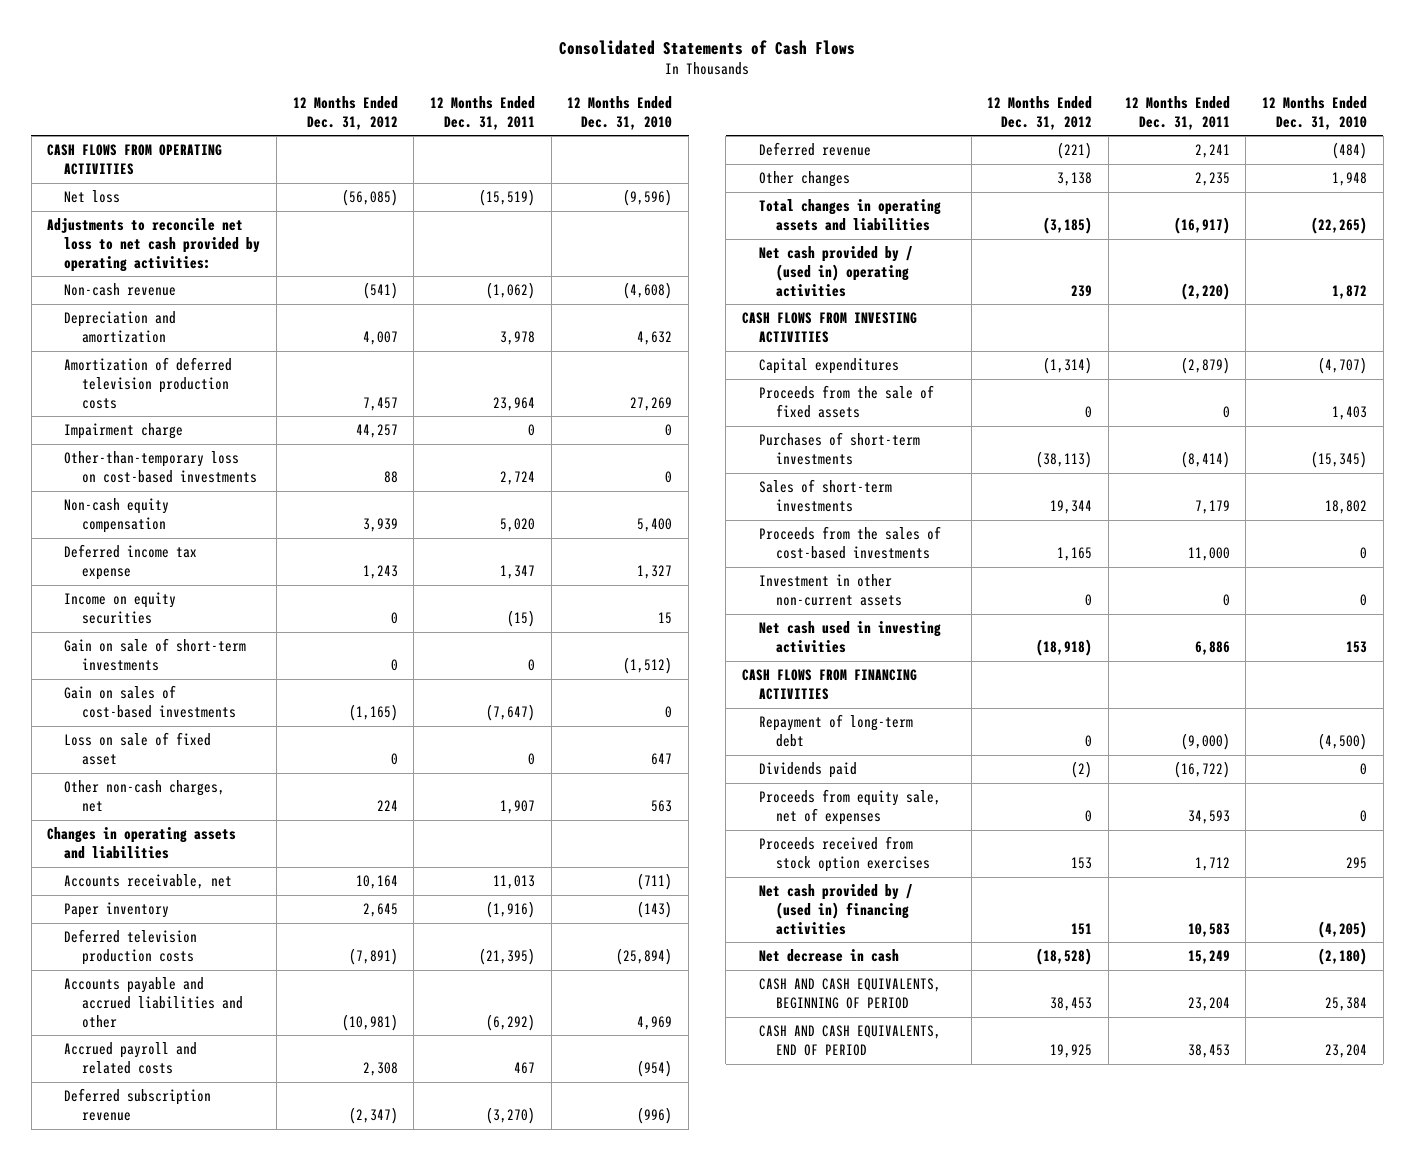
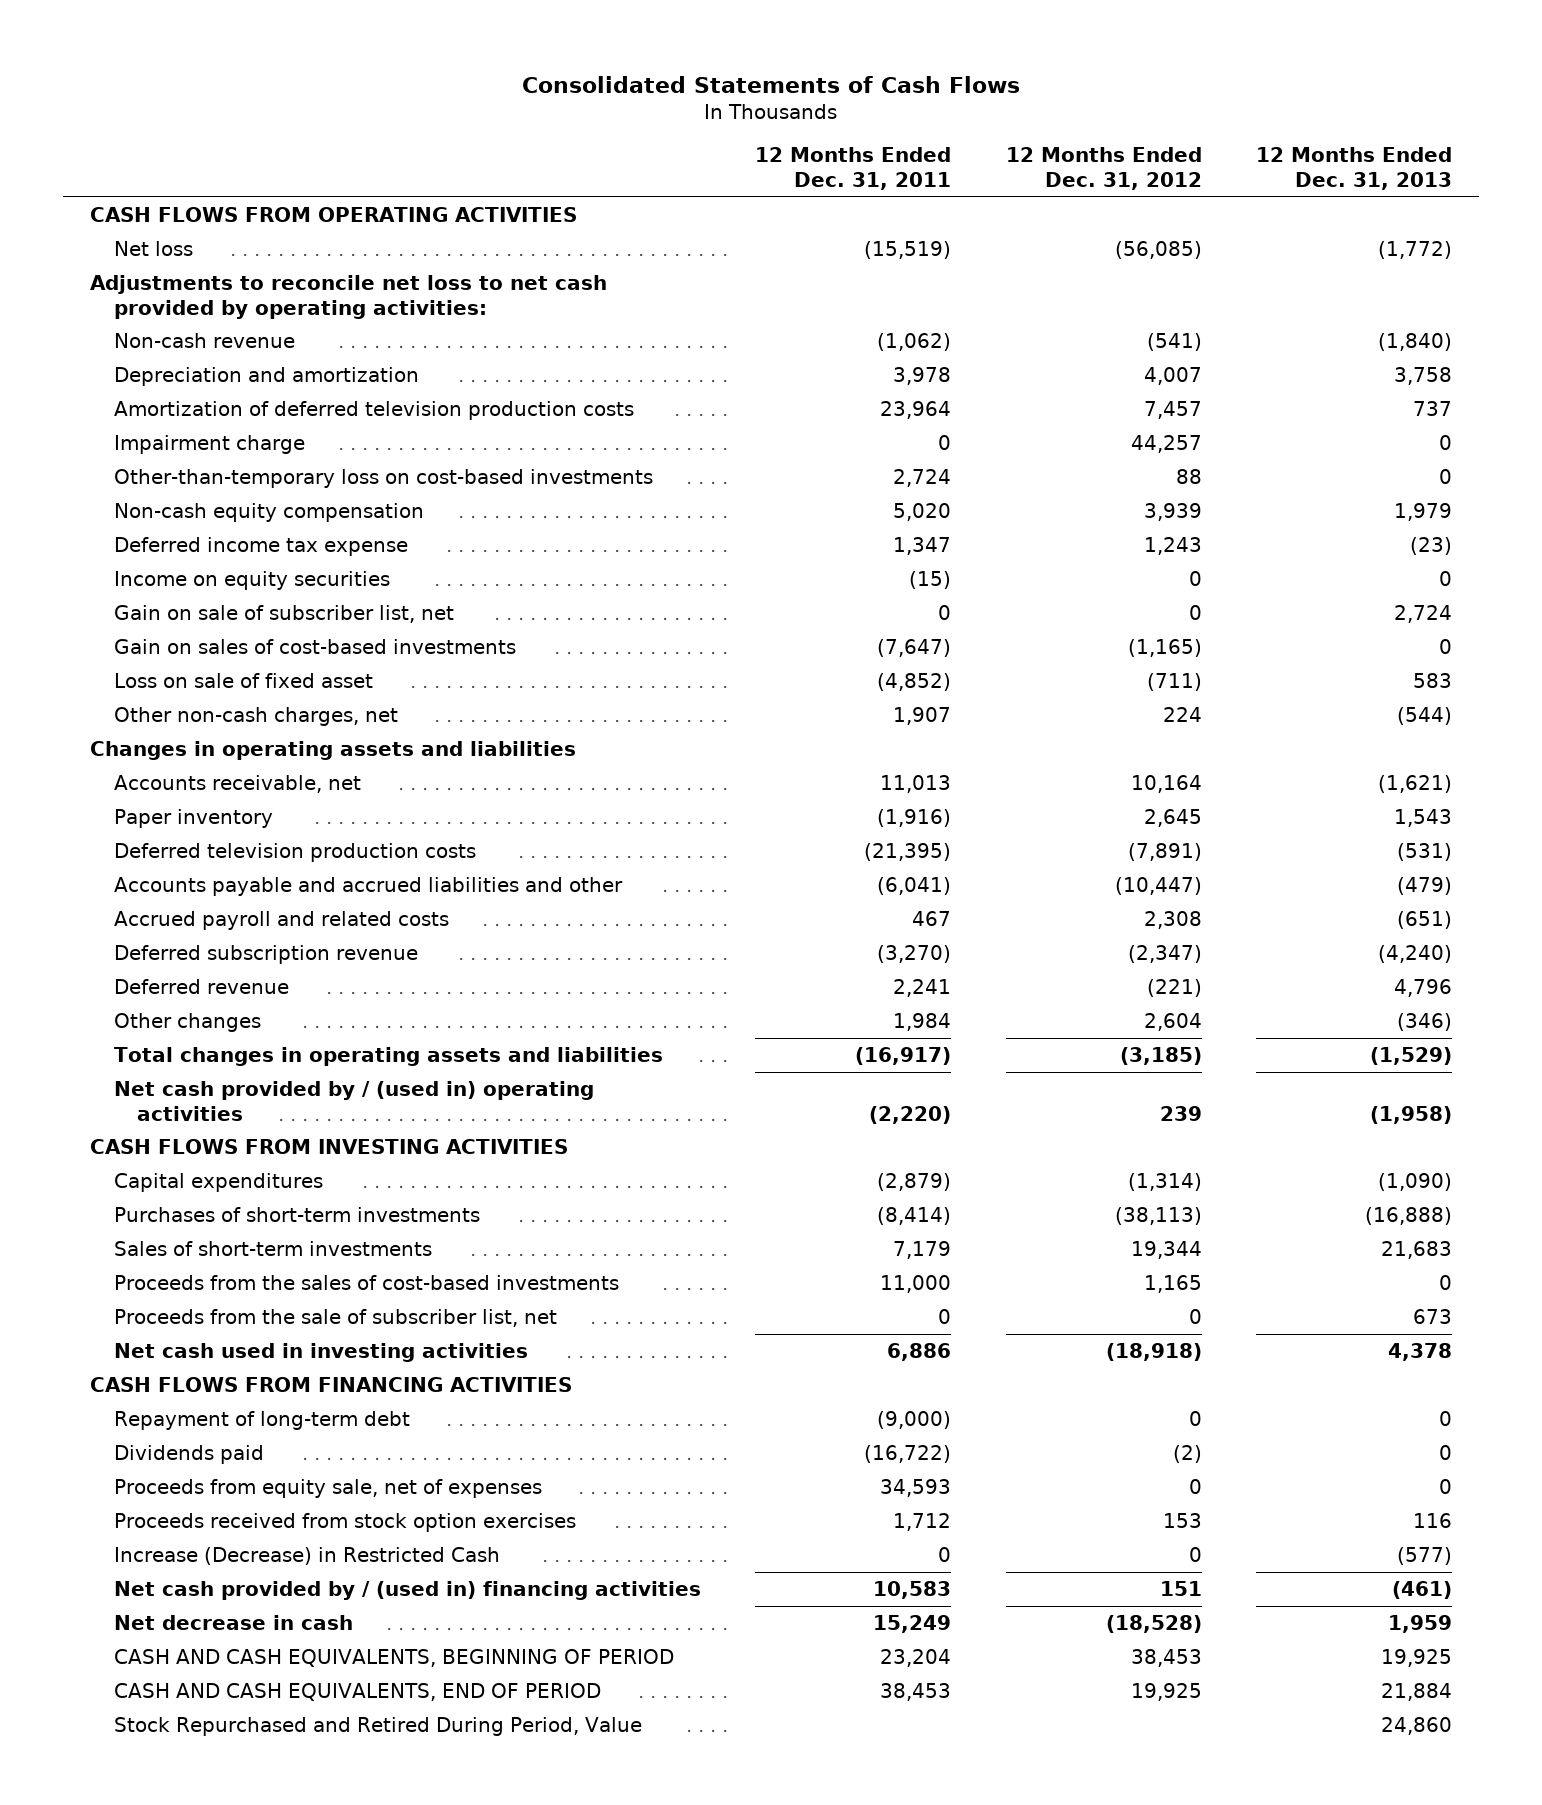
[567,95,673,130] 12 Months Ended Dec. 31, 2010 -> none
none -> [1256,147,1453,190] 12 Months Ended Dec. 31, 2013
[64,638,247,671] Gain on sale of short-term investments -> none
none -> [113,604,454,623] Gain on sale of subscriber list, net
[390,752,398,765] 0 -> [1146,672,1202,691] (711)
[528,752,536,765] 0 -> [877,672,952,691] (4,852)
[341,1013,398,1031] (10,981) -> [1114,876,1202,895] (10,447)
[486,1013,536,1031] (6,292) -> [877,876,952,895] (6,041)
[1057,172,1093,187] 3,138 -> [1143,1012,1202,1031] 2,604
[1194,172,1230,187] 2,235 -> [893,1012,952,1031] 1,984
[758,385,934,418] Proceeds from the sale of fixed assets -> none
[758,574,903,606] Investment in other non-current assets -> none
none -> [113,1308,557,1327] Proceeds from the sale of subscriber list, net
none -> [113,1546,500,1565] Increase (Decrease) in Restricted Cash
none -> [113,1716,642,1736] Stock Repurchased and Retired During Period, Value

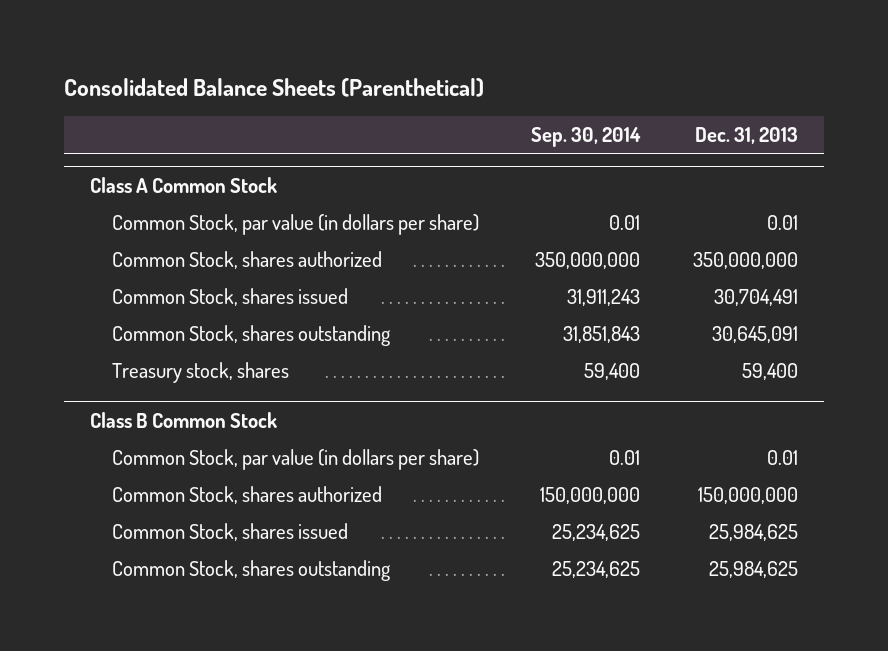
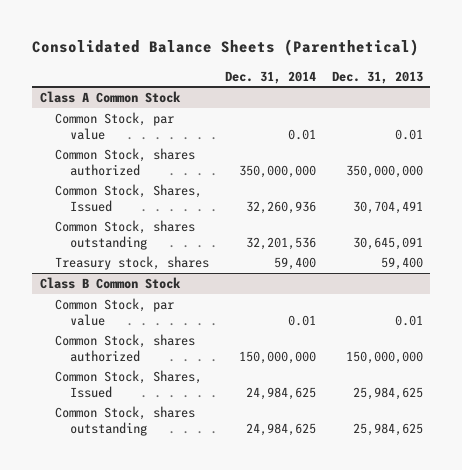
[531,127,642,148] Sep. 30, 2014 -> none
none -> [224,70,316,84] Dec. 31, 2014
[111,214,479,236] Common Stock, par value (in dollars per share) -> [55,112,175,140] Common Stock, par value
[111,288,348,307] Common Stock, shares issued -> [55,184,203,212] Common Stock, Shares, Issued
[111,449,479,471] Common Stock, par value (in dollars per share) -> [55,298,175,326] Common Stock, par value
[111,523,348,542] Common Stock, shares issued -> [55,370,203,398] Common Stock, Shares, Issued

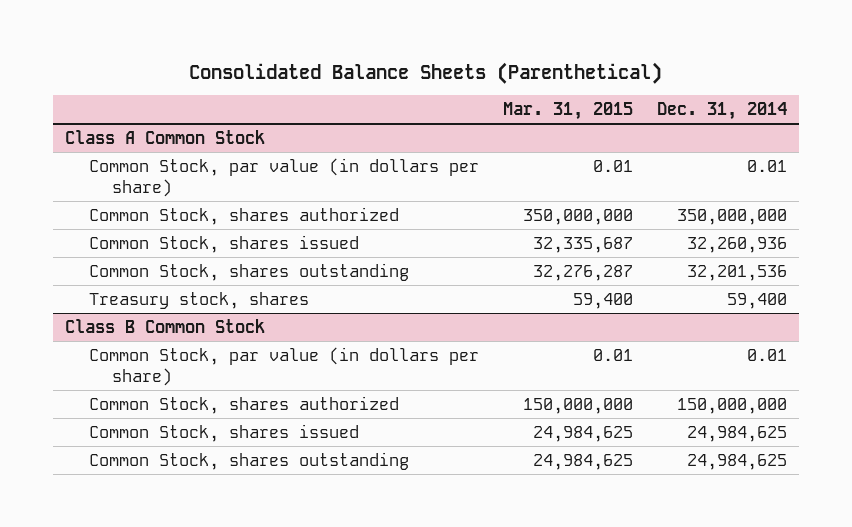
[331,70,423,84] Dec. 31, 2013 -> none
none -> [502,102,633,121] Mar. 31, 2015
[55,112,175,140] Common Stock, par value -> [88,157,479,197] Common Stock, par value (in dollars per share)
[55,184,203,212] Common Stock, Shares, Issued -> [88,234,359,253] Common Stock, shares issued
[55,298,175,326] Common Stock, par value -> [88,346,479,386] Common Stock, par value (in dollars per share)
[55,370,203,398] Common Stock, Shares, Issued -> [88,423,359,442] Common Stock, shares issued

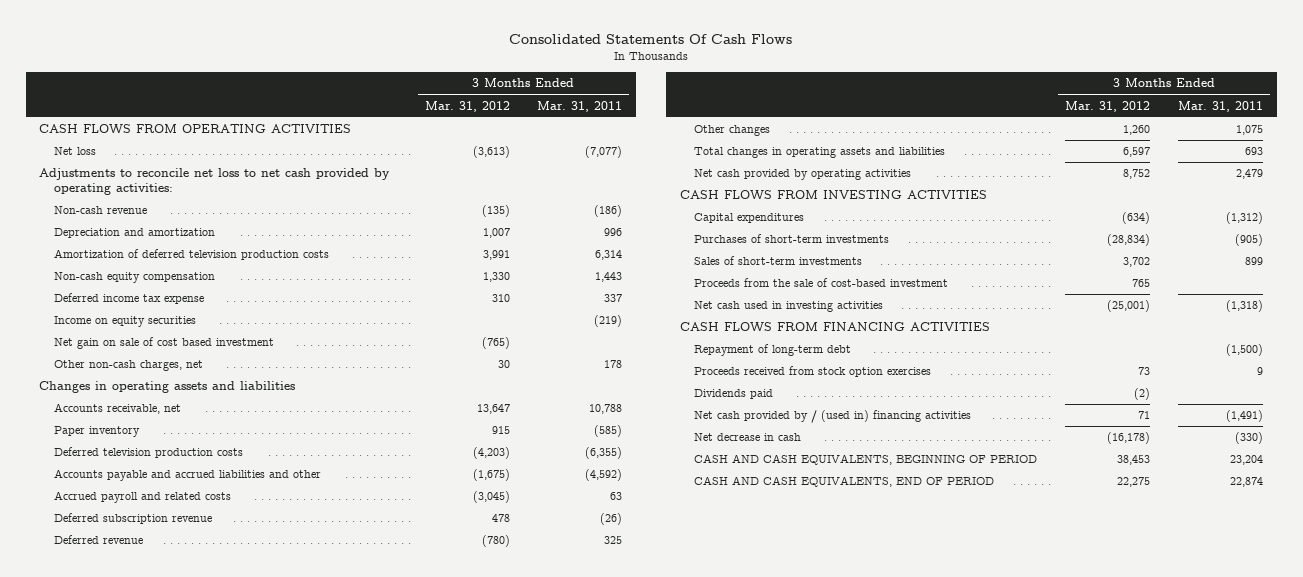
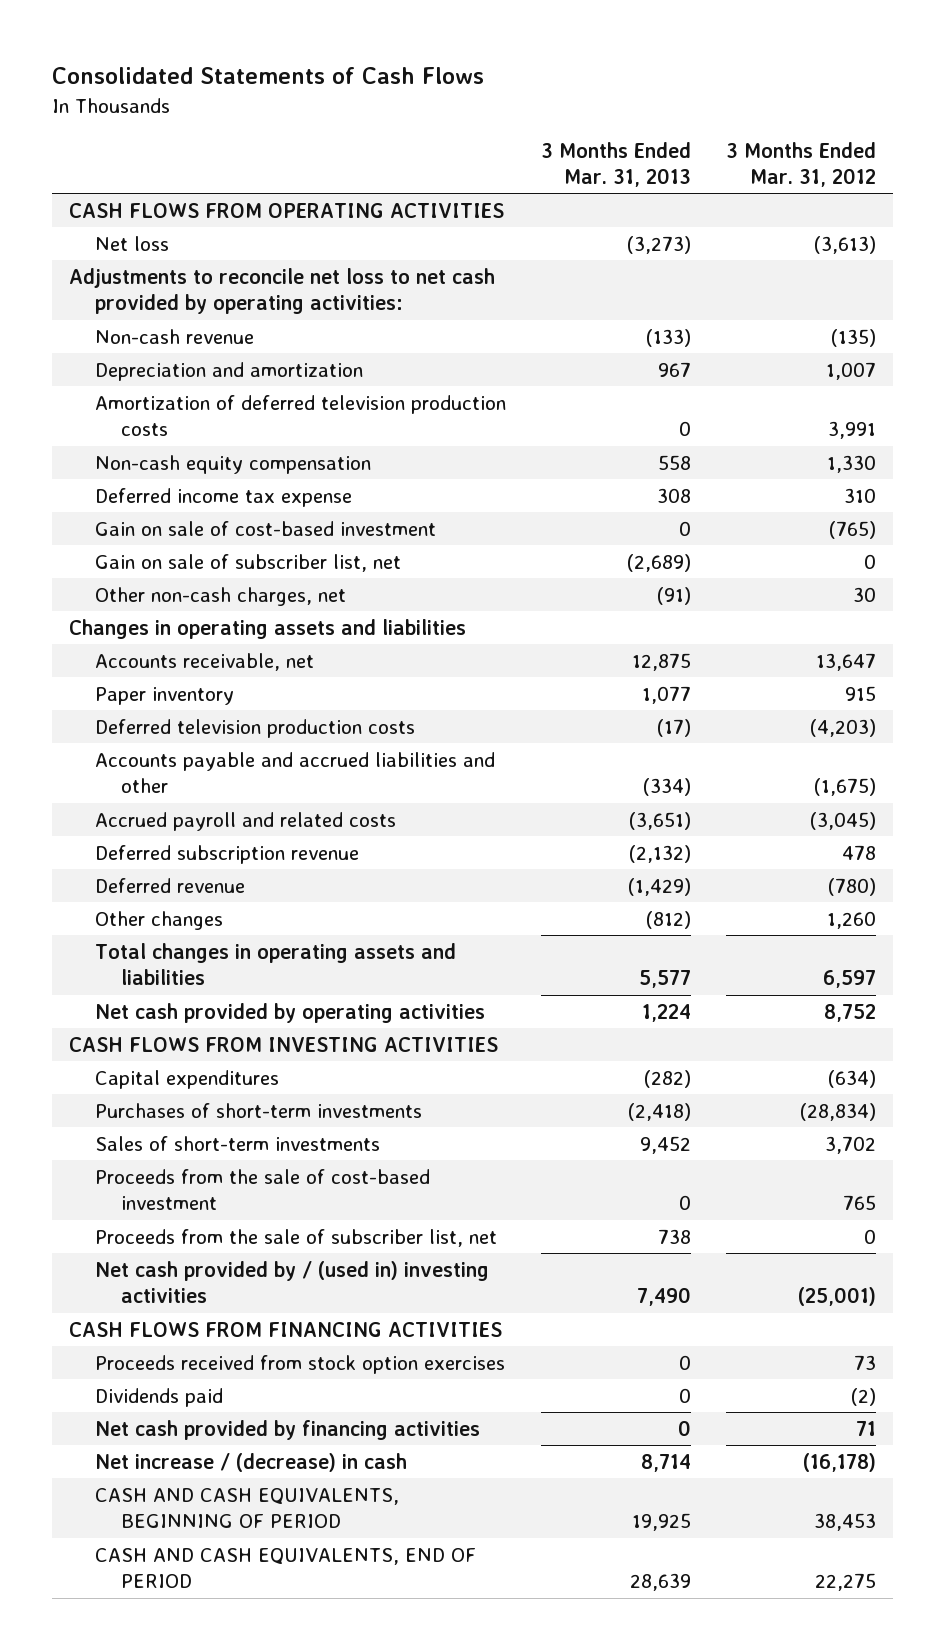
[509,34,793,45] Consolidated Statements Of Cash Flows -> [51,67,484,85] Consolidated Statements of Cash Flows
[537,100,623,112] Mar. 31, 2011 -> none
none -> [540,141,691,187] 3 Months Ended Mar. 31, 2013
[53,316,196,328] Income on equity securities -> none
[53,337,274,350] Net gain on sale of cost based investment -> [95,520,437,536] Gain on sale of cost-based investment
none -> [95,553,402,572] Gain on sale of subscriber list, net
none -> [95,1228,498,1247] Proceeds from the sale of subscriber list, net
[694,301,884,313] Net cash used in investing activities -> [95,1260,490,1304] Net cash provided by / (used in) investing activities
[694,344,852,357] Repayment of long-term debt -> none
[694,410,972,424] Net cash provided by / (used in) financing activities -> [95,1419,481,1440] Net cash provided by financing activities
[694,433,802,442] Net decrease in cash -> [95,1452,408,1472] Net increase / (decrease) in cash

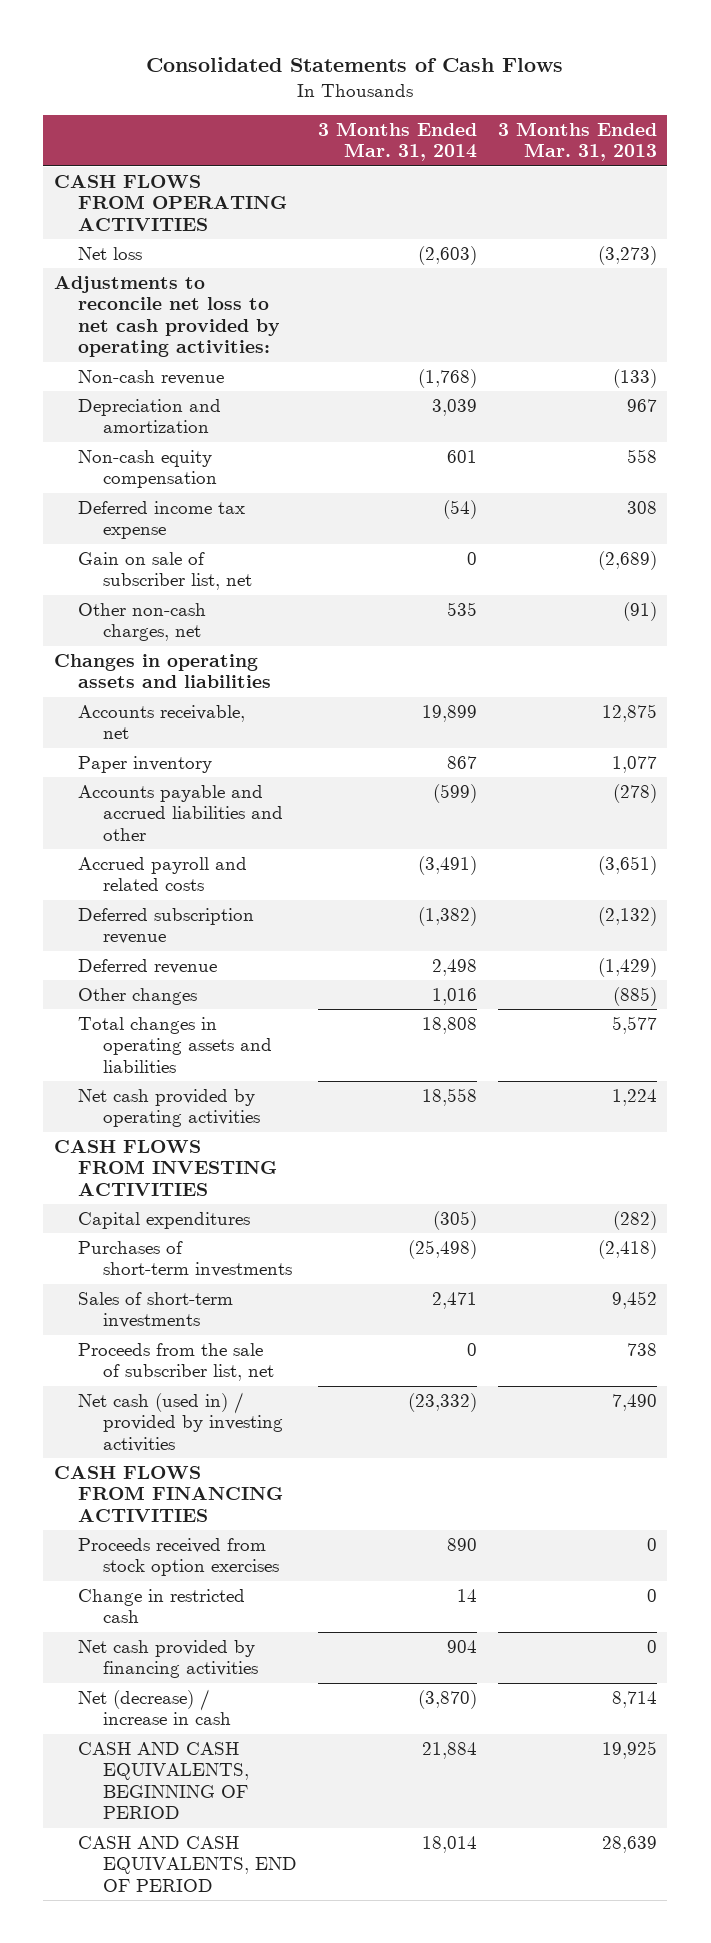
[725,141,876,187] 3 Months Ended Mar. 31, 2012 -> none
none -> [317,121,477,162] 3 Months Ended Mar. 31, 2014
[95,394,507,437] Amortization of deferred television production costs -> none
[95,520,437,536] Gain on sale of cost-based investment -> none
[95,718,416,738] Deferred television production costs -> none
[642,778,691,797] (334) -> [612,783,657,803] (278)
[645,910,691,929] (812) -> [612,986,657,1006] (885)
[95,1168,431,1211] Proceeds from the sale of cost-based investment -> none
[95,1260,490,1304] Net cash provided by / (used in) investing activities -> [78,1391,284,1452] Net cash (used in) / provided by investing activities
[95,1387,224,1407] Dividends paid -> none
none -> [78,1588,246,1624] Change in restricted cash
[95,1452,408,1472] Net increase / (decrease) in cash -> [78,1688,232,1726] Net (decrease) / increase in cash

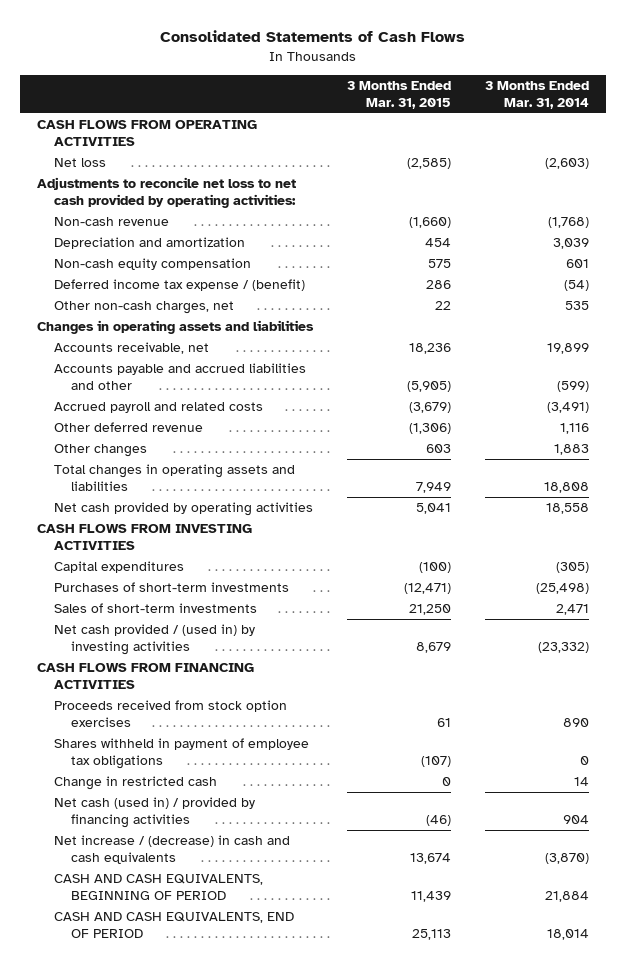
[497,121,657,162] 3 Months Ended Mar. 31, 2013 -> none
none -> [347,81,452,110] 3 Months Ended Mar. 31, 2015
[78,551,253,591] Gain on sale of subscriber list, net -> none
[78,500,246,540] Deferred income tax expense -> [53,279,305,292] Deferred income tax expense / (benefit)
[78,755,213,773] Paper inventory -> none
[78,907,255,945] Deferred subscription revenue -> none
[78,958,218,974] Deferred revenue -> [53,422,203,433] Other deferred revenue
[431,958,477,976] 2,498 -> [560,423,590,435] 1,116
[431,987,477,1005] 1,016 -> [554,444,590,456] 1,883
[78,1342,275,1382] Proceeds from the sale of subscriber list, net -> none
[78,1391,284,1452] Net cash (used in) / provided by investing activities -> [53,624,255,656] Net cash provided / (used in) by investing activities
none -> [53,738,309,770] Shares withheld in payment of employee tax obligations
[78,1639,259,1679] Net cash provided by financing activities -> [53,797,255,829] Net cash (used in) / provided by financing activities
[78,1688,232,1726] Net (decrease) / increase in cash -> [53,835,290,865] Net increase / (decrease) in cash and cash equivalents

